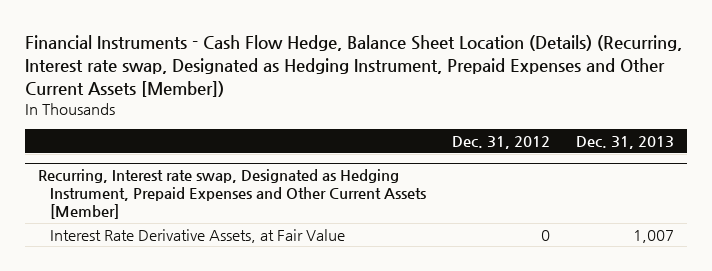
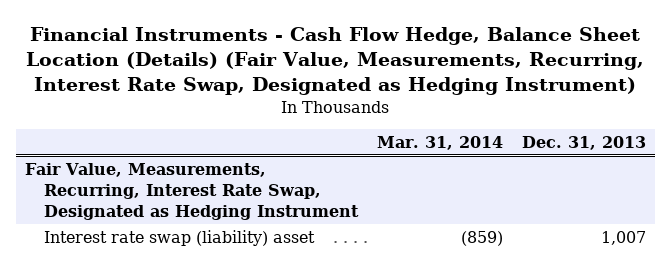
[24,35,682,98] Financial Instruments - Cash Flow Hedge, Balance Sheet Location (Details) (Recurring, Interest rate swap, Designated as Hedging Instrument, Prepaid Expenses and Other Current Assets [Member]) -> [26,26,645,95] Financial Instruments - Cash Flow Hedge, Balance Sheet Location (Details) (Fair Value, Measurements, Recurring, Interest Rate Swap, Designated as Hedging Instrument)
[452,136,551,150] Dec. 31, 2012 -> none
none -> [376,135,503,150] Mar. 31, 2014
[37,168,426,220] Recurring, Interest rate swap, Designated as Hedging Instrument, Prepaid Expenses and Other Current Assets [Member] -> none
none -> [25,163,360,220] Fair Value, Measurements, Recurring, Interest Rate Swap, Designated as Hedging Instrument
[49,228,345,243] Interest Rate Derivative Assets, at Fair Value -> [44,230,316,247] Interest rate swap (liability) asset

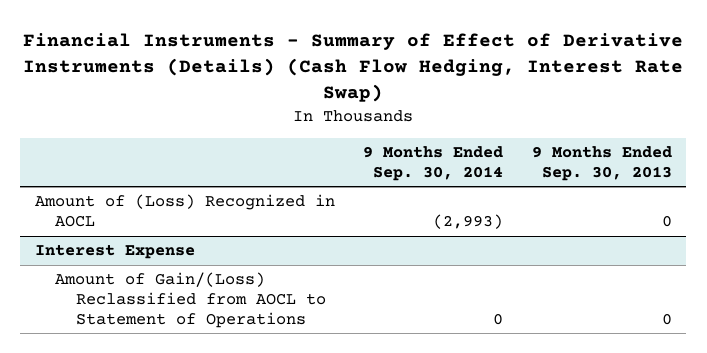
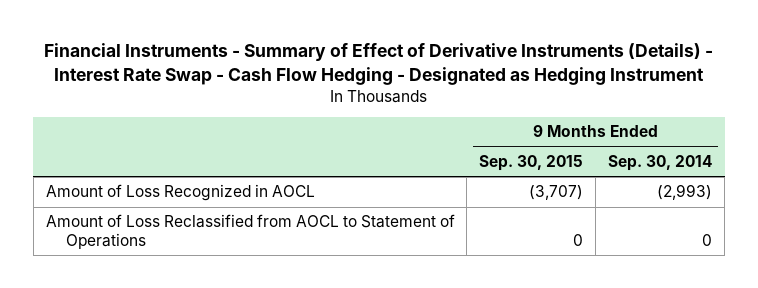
[23,33,684,103] Financial Instruments - Summary of Effect of Derivative Instruments (Details) (Cash Flow Hedging, Interest Rate Swap) -> [43,43,713,85] Financial Instruments - Summary of Effect of Derivative Instruments (Details) - Interest Rate Swap - Cash Flow Hedging - Designated as Hedging Instrument
[532,146,673,182] 9 Months Ended Sep. 30, 2013 -> none
none -> [479,155,584,172] Sep. 30, 2015
[34,244,195,260] Interest Expense -> none
[34,194,335,228] Amount of (Loss) Recognized in AOCL -> [45,184,315,202] Amount of Loss Recognized in AOCL
[55,272,326,329] Amount of Gain/(Loss) Reclassified from AOCL to Statement of Operations -> [45,214,455,250] Amount of Loss Reclassified from AOCL to Statement of Operations

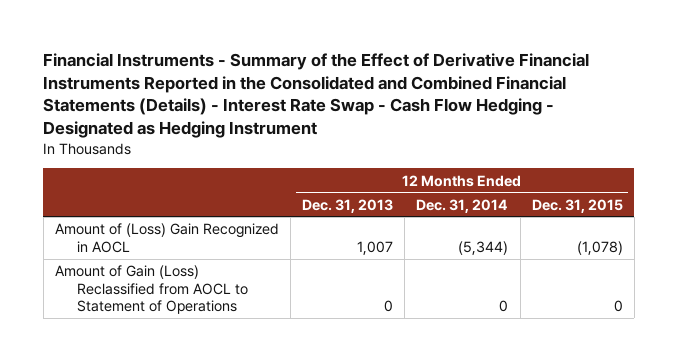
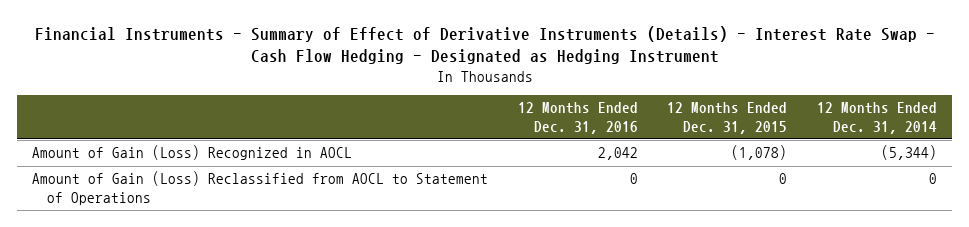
[43,52,590,139] Financial Instruments - Summary of the Effect of Derivative Financial Instruments Reported in the Consolidated and Combined Financial Statements (Details) - Interest Rate Swap - Cash Flow Hedging - Designated as Hedging Instrument -> [34,26,935,65] Financial Instruments - Summary of Effect of Derivative Instruments (Details) - Interest Rate Swap - Cash Flow Hedging - Designated as Hedging Instrument
[302,198,394,213] Dec. 31, 2013 -> none
none -> [517,102,638,134] 12 Months Ended Dec. 31, 2016
[54,223,279,253] Amount of (Loss) Gain Recognized in AOCL -> [31,145,352,161] Amount of Gain (Loss) Recognized in AOCL

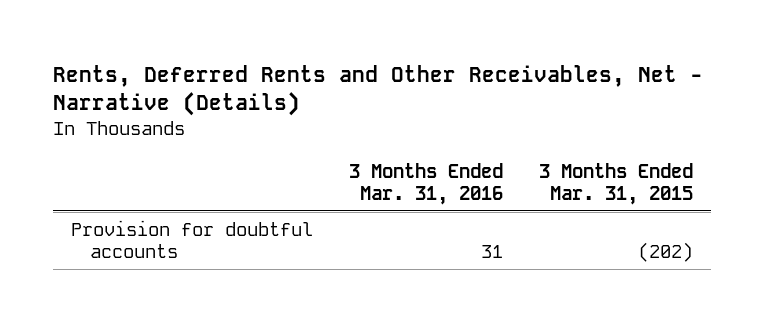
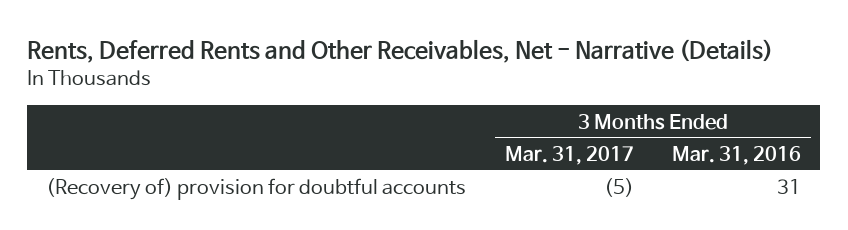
[539,162,694,205] 3 Months Ended Mar. 31, 2015 -> none
none -> [504,145,634,165] Mar. 31, 2017
[70,219,313,259] Provision for doubtful accounts -> [46,178,467,201] (Recovery of) provision for doubtful accounts

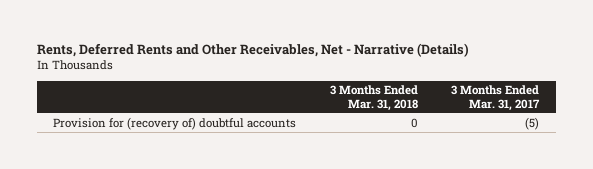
[672,145,802,165] Mar. 31, 2016 -> none
none -> [329,84,418,111] 3 Months Ended Mar. 31, 2018
[46,178,467,201] (Recovery of) provision for doubtful accounts -> [53,117,297,131] Provision for (recovery of) doubtful accounts

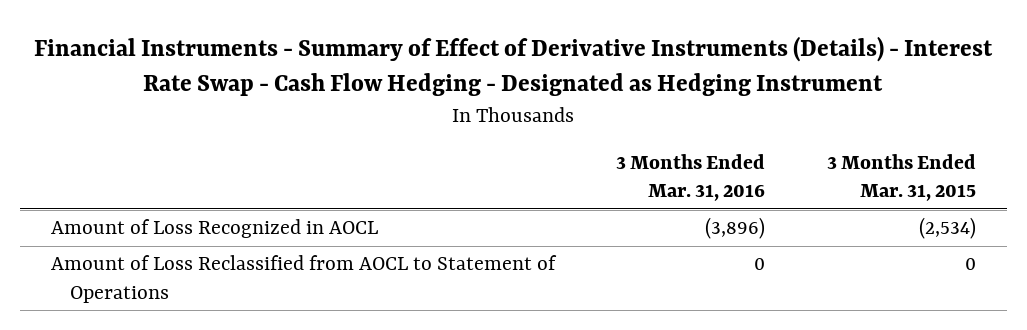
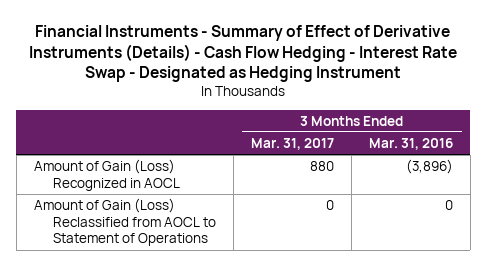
[34,35,994,97] Financial Instruments - Summary of Effect of Derivative Instruments (Details) - Interest Rate Swap - Cash Flow Hedging - Designated as Hedging Instrument -> [29,24,458,83] Financial Instruments - Summary of Effect of Derivative Instruments (Details) - Cash Flow Hedging - Interest Rate Swap - Designated as Hedging Instrument
[827,154,977,202] 3 Months Ended Mar. 31, 2015 -> none
none -> [251,137,335,150] Mar. 31, 2017
[50,219,378,239] Amount of Loss Recognized in AOCL -> [33,158,181,191] Amount of Gain (Loss) Recognized in AOCL
[50,255,557,303] Amount of Loss Reclassified from AOCL to Statement of Operations -> [33,197,217,247] Amount of Gain (Loss) Reclassified from AOCL to Statement of Operations

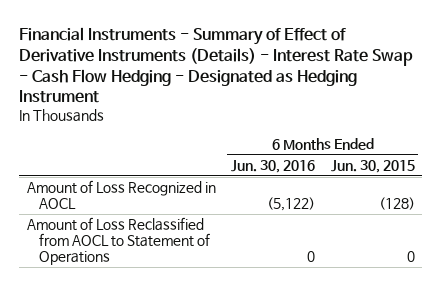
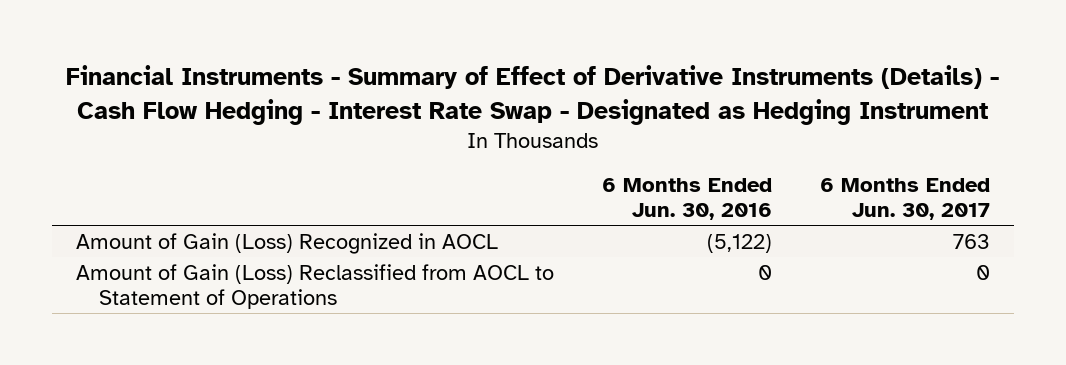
[19,26,414,104] Financial Instruments - Summary of Effect of Derivative Instruments (Details) - Interest Rate Swap - Cash Flow Hedging - Designated as Hedging Instrument -> [65,65,999,125] Financial Instruments - Summary of Effect of Derivative Instruments (Details) - Cash Flow Hedging - Interest Rate Swap - Designated as Hedging Instrument
[330,159,415,173] Jun. 30, 2015 -> none
none -> [819,178,990,221] 6 Months Ended Jun. 30, 2017
[26,180,216,210] Amount of Loss Recognized in AOCL -> [75,232,498,254] Amount of Gain (Loss) Recognized in AOCL
[26,217,210,266] Amount of Loss Reclassified from AOCL to Statement of Operations -> [75,263,554,309] Amount of Gain (Loss) Reclassified from AOCL to Statement of Operations

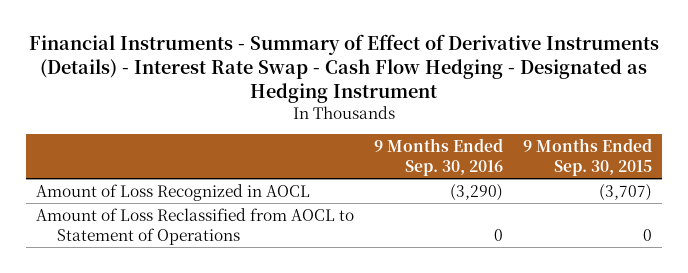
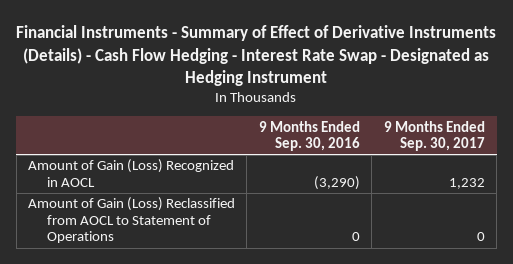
[28,33,659,103] Financial Instruments - Summary of Effect of Derivative Instruments (Details) - Interest Rate Swap - Cash Flow Hedging - Designated as Hedging Instrument -> [16,25,497,86] Financial Instruments - Summary of Effect of Derivative Instruments (Details) - Cash Flow Hedging - Interest Rate Swap - Designated as Hedging Instrument
[523,137,653,176] 9 Months Ended Sep. 30, 2015 -> none
none -> [383,120,485,152] 9 Months Ended Sep. 30, 2017
[35,183,310,201] Amount of Loss Recognized in AOCL -> [28,159,235,187] Amount of Gain (Loss) Recognized in AOCL
[35,207,354,245] Amount of Loss Reclassified from AOCL to Statement of Operations -> [28,197,236,244] Amount of Gain (Loss) Reclassified from AOCL to Statement of Operations

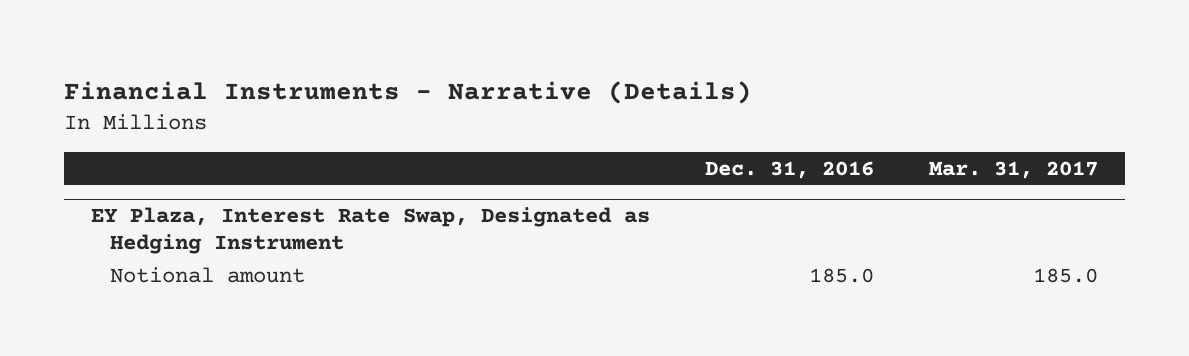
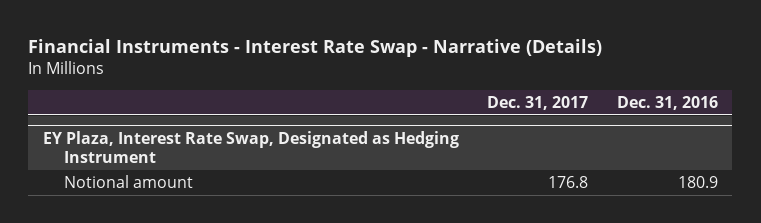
[64,80,753,104] Financial Instruments - Narrative (Details) -> [28,38,603,57] Financial Instruments - Interest Rate Swap - Narrative (Details)
[928,160,1098,179] Mar. 31, 2017 -> none
none -> [487,95,589,110] Dec. 31, 2017
[809,267,875,283] 185.0 -> [677,176,718,189] 180.9

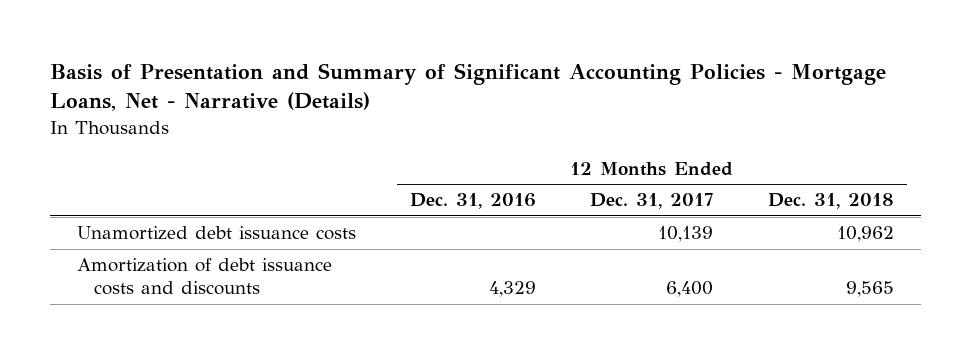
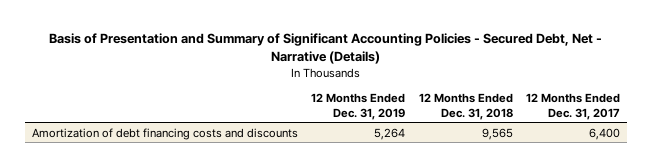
[49,62,886,112] Basis of Presentation and Summary of Significant Accounting Policies - Mortgage Loans, Net - Narrative (Details) -> [49,33,603,65] Basis of Presentation and Summary of Significant Accounting Policies - Secured Debt, Net - Narrative (Details)
[410,193,537,210] Dec. 31, 2016 -> none
none -> [311,92,406,120] 12 Months Ended Dec. 31, 2019
[76,226,356,241] Unamortized debt issuance costs -> none
[76,258,332,296] Amortization of debt issuance costs and discounts -> [32,127,299,140] Amortization of debt financing costs and discounts

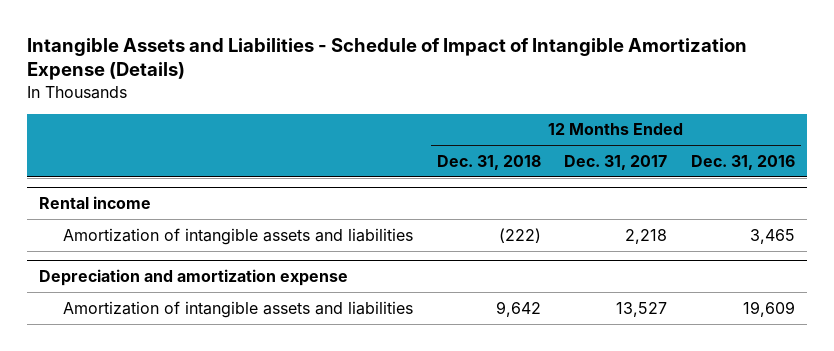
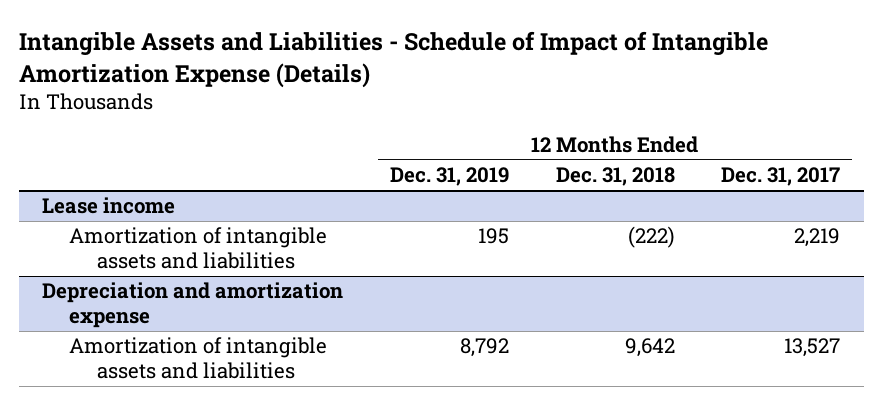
[690,154,795,170] Dec. 31, 2016 -> none
none -> [389,167,509,187] Dec. 31, 2019
[38,196,151,210] Rental income -> none
none -> [42,197,176,215] Lease income
[625,228,668,244] 2,218 -> [794,228,841,248] 2,219

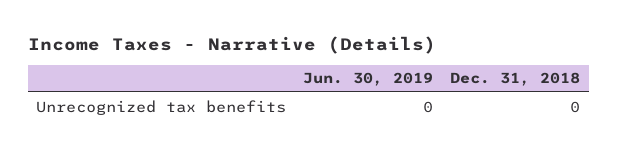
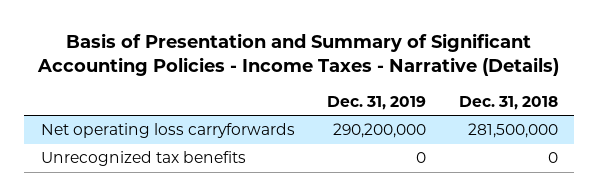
[27,36,436,55] Income Taxes - Narrative (Details) -> [37,33,560,77] Basis of Presentation and Summary of Significant Accounting Policies - Income Taxes - Narrative (Details)
[303,72,434,87] Jun. 30, 2019 -> none
none -> [327,96,427,111] Dec. 31, 2019
none -> [40,123,295,139] Net operating loss carryforwards

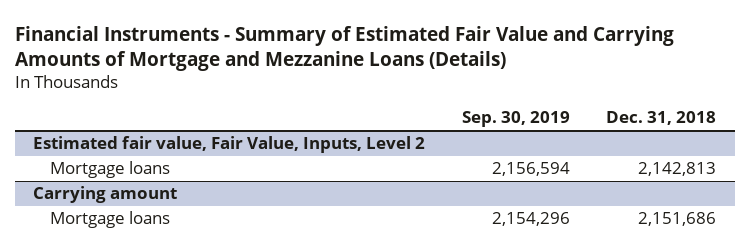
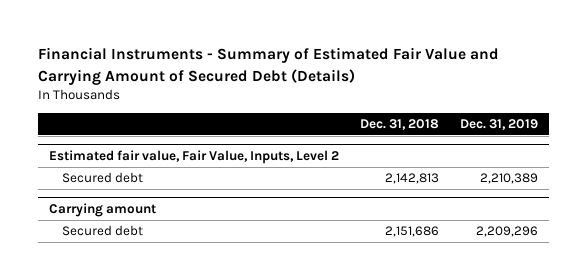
[15,25,675,72] Financial Instruments - Summary of Estimated Fair Value and Carrying Amounts of Mortgage and Mezzanine Loans (Details) -> [38,47,500,85] Financial Instruments - Summary of Estimated Fair Value and Carrying Amount of Secured Debt (Details)
[461,111,570,128] Sep. 30, 2019 -> none
none -> [459,119,538,131] Dec. 31, 2019
[50,161,171,179] Mortgage loans -> [62,172,144,184] Secured debt
[50,211,171,229] Mortgage loans -> [62,225,144,237] Secured debt

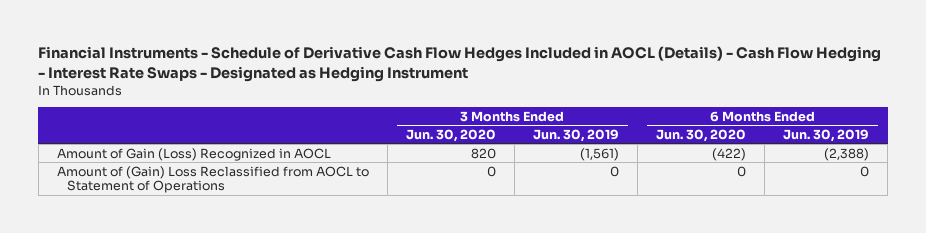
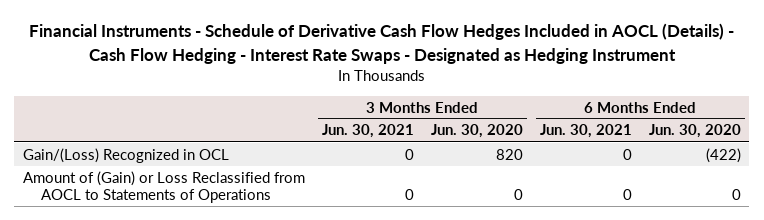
[533,128,620,142] Jun. 30, 2019 -> none
[783,128,870,142] Jun. 30, 2019 -> none
none -> [321,124,414,139] Jun. 30, 2021
none -> [539,124,632,139] Jun. 30, 2021
[56,147,331,161] Amount of Gain (Loss) Recognized in AOCL -> [22,147,229,163] Gain/(Loss) Recognized in OCL
[56,165,369,194] Amount of (Gain) Loss Reclassified from AOCL to Statement of Operations -> [22,170,305,204] Amount of (Gain) or Loss Reclassified from AOCL to Statements of Operations

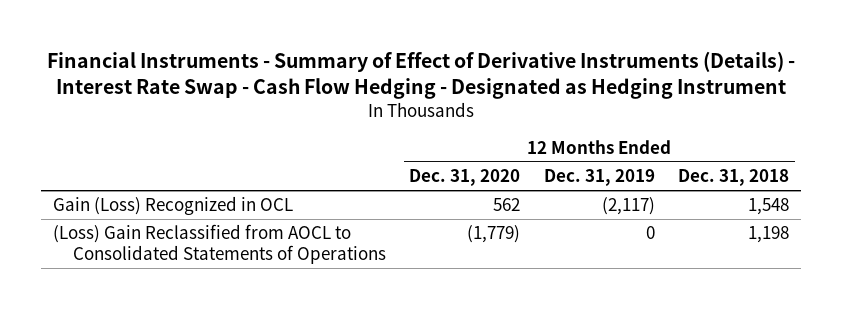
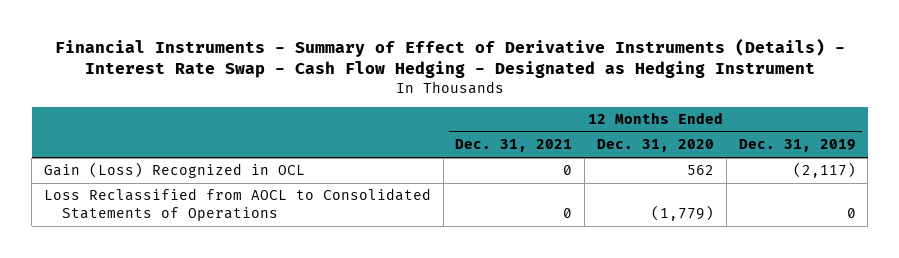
[677,169,789,187] Dec. 31, 2018 -> none
none -> [455,139,573,153] Dec. 31, 2021
[53,224,387,265] (Loss) Gain Reclassified from AOCL to Consolidated Statements of Operations -> [43,188,431,221] Loss Reclassified from AOCL to Consolidated Statements of Operations

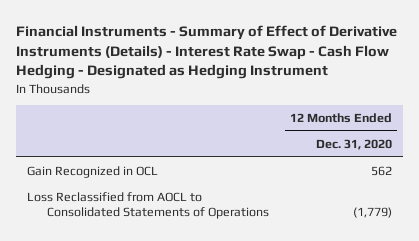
[455,139,573,153] Dec. 31, 2021 -> none
[738,139,856,153] Dec. 31, 2019 -> none
[43,162,305,179] Gain (Loss) Recognized in OCL -> [26,165,158,178] Gain Recognized in OCL

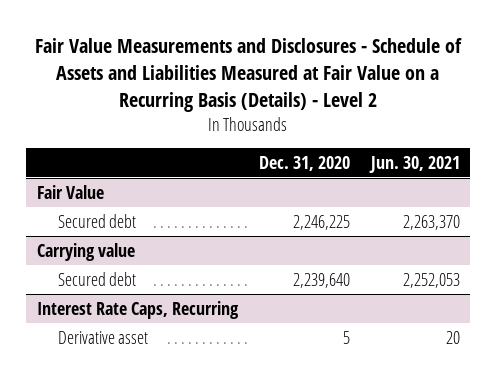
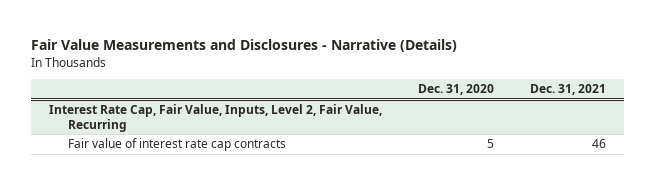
[35,38,463,113] Fair Value Measurements and Disclosures - Schedule of Assets and Liabilities Measured at Fair Value on a Recurring Basis (Details) - Level 2 -> [31,39,458,53] Fair Value Measurements and Disclosures - Narrative (Details)
[368,155,460,173] Jun. 30, 2021 -> none
none -> [530,84,607,96] Dec. 31, 2021
[36,184,104,199] Fair Value -> none
[58,213,137,228] Secured debt -> none
[36,242,135,261] Carrying value -> none
[58,271,137,286] Secured debt -> none
[36,300,239,319] Interest Rate Caps, Recurring -> none
none -> [49,104,383,133] Interest Rate Cap, Fair Value, Inputs, Level 2, Fair Value, Recurring
[58,330,149,344] Derivative asset -> [67,138,286,152] Fair value of interest rate cap contracts

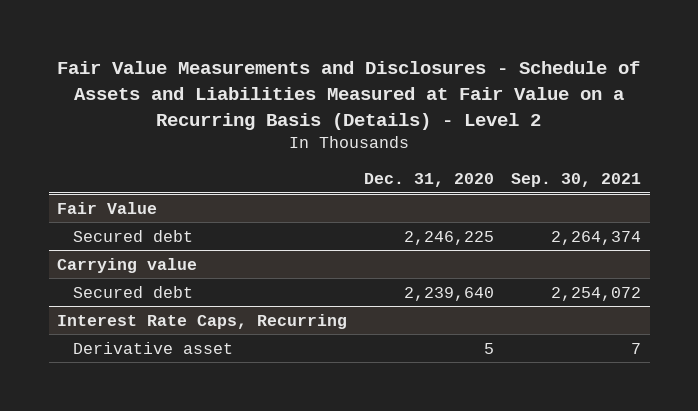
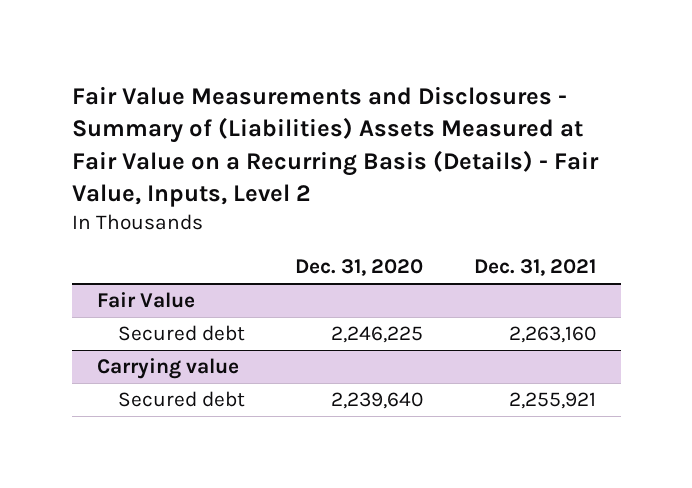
[57,61,641,130] Fair Value Measurements and Disclosures - Schedule of Assets and Liabilities Measured at Fair Value on a Recurring Basis (Details) - Level 2 -> [71,85,599,208] Fair Value Measurements and Disclosures - Summary of (Liabilities) Assets Measured at Fair Value on a Recurring Basis (Details) - Fair Value, Inputs, Level 2
[511,172,642,187] Sep. 30, 2021 -> none
none -> [473,259,596,277] Dec. 31, 2021
[57,313,348,329] Interest Rate Caps, Recurring -> none
[73,341,234,354] Derivative asset -> none

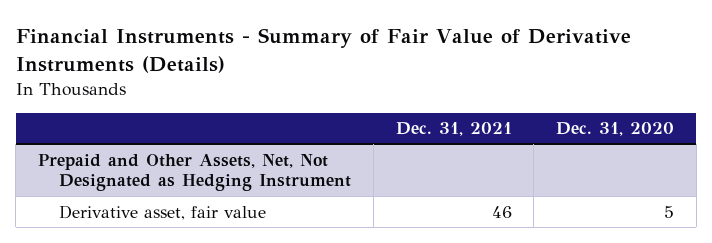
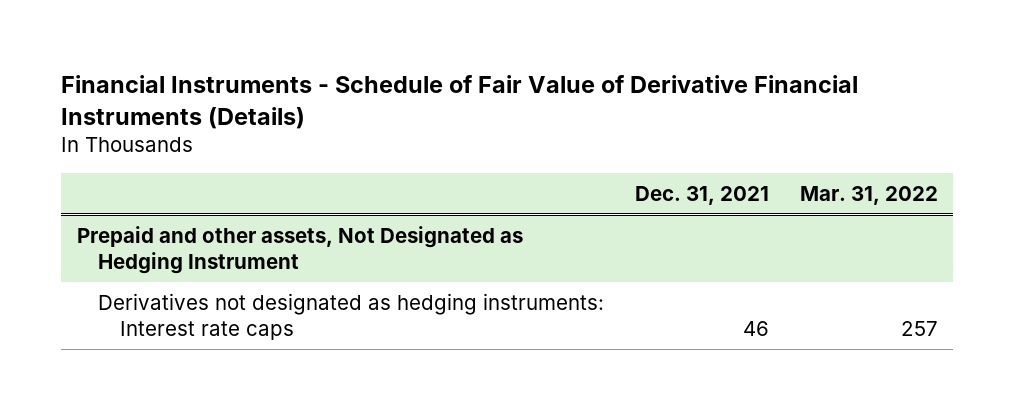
[15,28,631,73] Financial Instruments - Summary of Fair Value of Derivative Instruments (Details) -> [61,75,859,129] Financial Instruments - Schedule of Fair Value of Derivative Financial Instruments (Details)
[555,122,674,137] Dec. 31, 2020 -> none
none -> [799,185,938,205] Mar. 31, 2022
[38,153,352,192] Prepaid and Other Assets, Net, Not Designated as Hedging Instrument -> [76,226,523,274] Prepaid and other assets, Not Designated as Hedging Instrument
[59,204,267,220] Derivative asset, fair value -> [98,293,605,340] Derivatives not designated as hedging instruments: Interest rate caps

